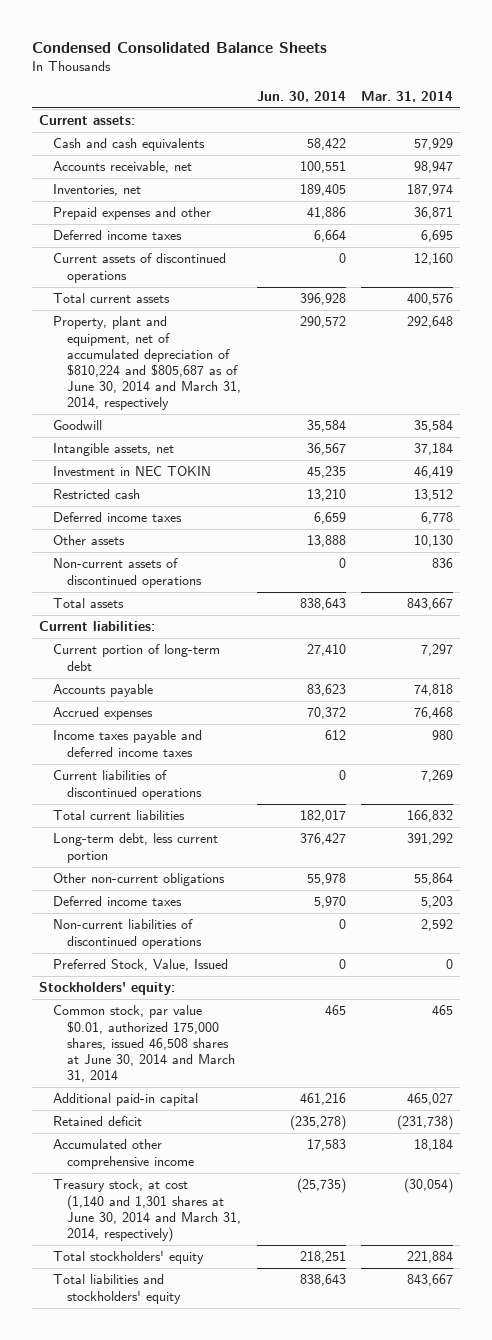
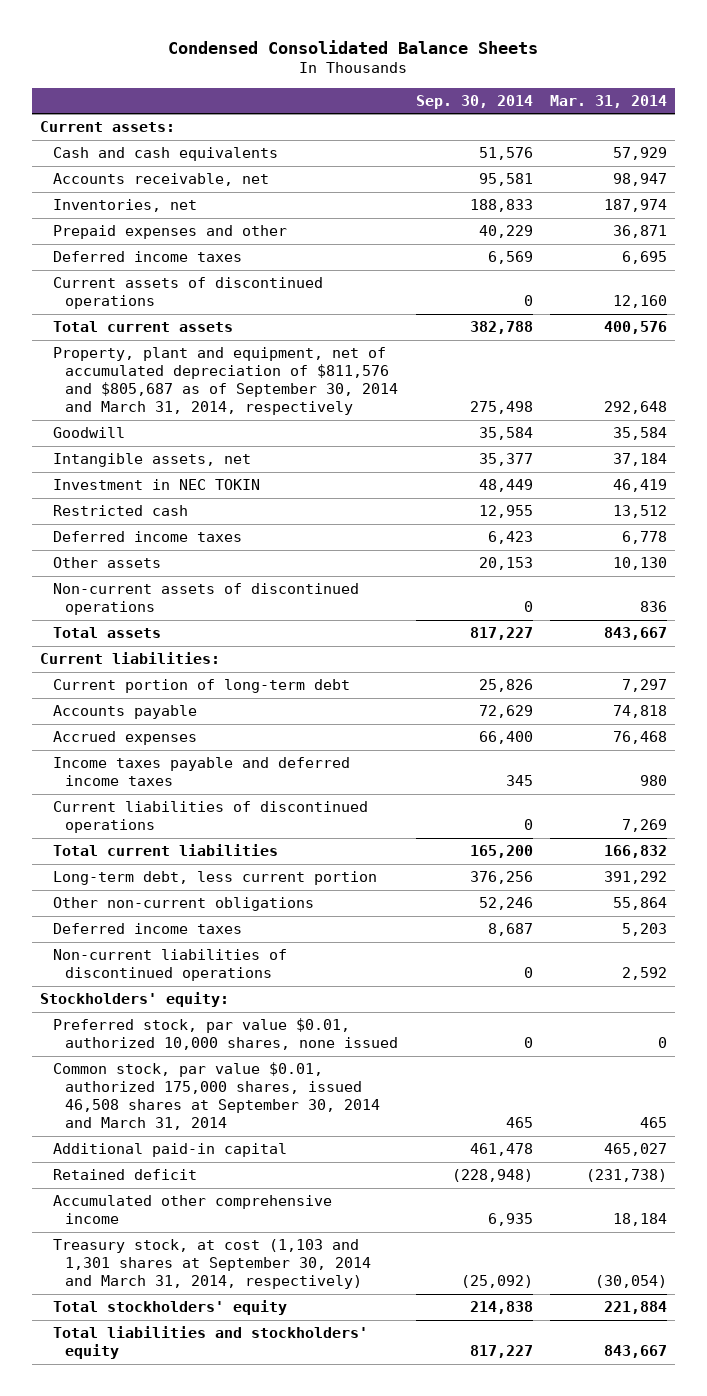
[256,90,346,102] Jun. 30, 2014 -> none
none -> [415,94,533,109] Sep. 30, 2014
[53,316,242,411] Property, plant and equipment, net of accumulated depreciation of $810,224 and $805,687 as of June 30, 2014 and March 31, 2014, respectively -> [52,347,399,416] Property, plant and equipment, net of accumulated depreciation of $811,576 and $805,687 as of September 30, 2014 and March 31, 2014, respectively
[53,959,229,972] Preferred Stock, Value, Issued -> none
none -> [52,1018,399,1051] Preferred stock, par value $0.01, authorized 10,000 shares, none issued
[53,1005,236,1083] Common stock, par value $0.01, authorized 175,000 shares, issued 46,508 shares at June 30, 2014 and March 31, 2014 -> [52,1062,381,1131] Common stock, par value $0.01, authorized 175,000 shares, issued 46,508 shares at September 30, 2014 and March 31, 2014
[53,1179,242,1242] Treasury stock, at cost (1,140 and 1,301 shares at June 30, 2014 and March 31, 2014, respectively) -> [52,1239,372,1290] Treasury stock, at cost (1,103 and 1,301 shares at September 30, 2014 and March 31, 2014, respectively)

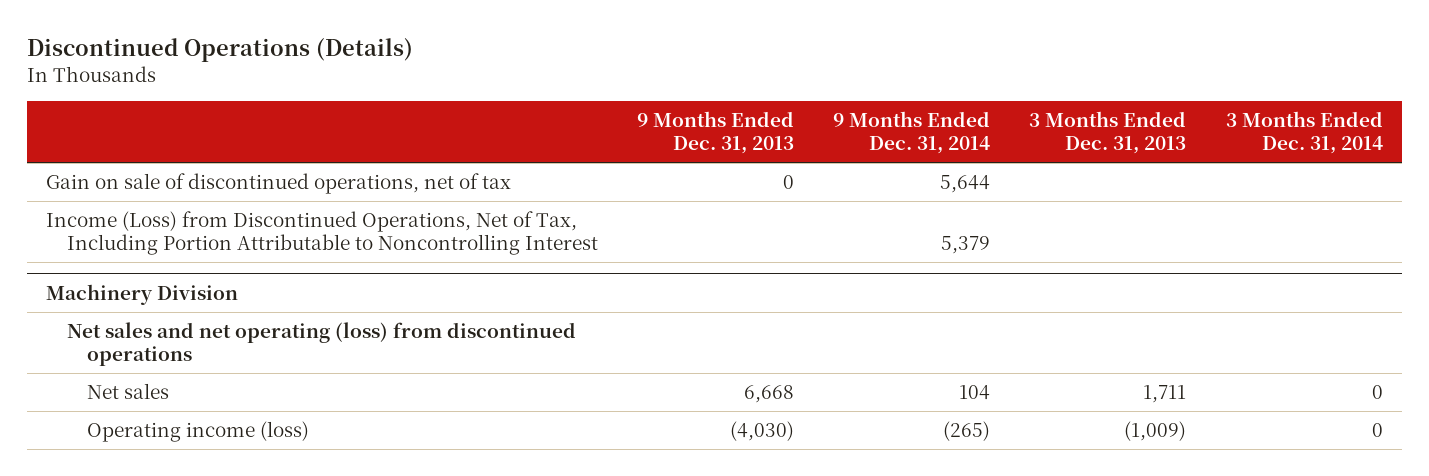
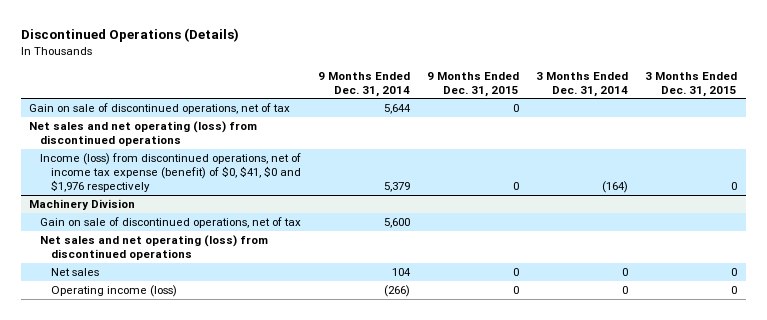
[636,111,794,155] 9 Months Ended Dec. 31, 2013 -> none
[1029,111,1187,155] 3 Months Ended Dec. 31, 2013 -> none
none -> [427,71,520,97] 9 Months Ended Dec. 31, 2015
none -> [645,71,738,97] 3 Months Ended Dec. 31, 2015
[46,211,598,256] Income (Loss) from Discontinued Operations, Net of Tax, Including Portion Attributable to Noncontrolling Interest -> none
none -> [29,121,258,147] Net sales and net operating (loss) from discontinued operations
none -> [40,153,302,192] Income (loss) from discontinued operations, net of income tax expense (benefit) of $0, $41, $0 and $1,976 respectively
none -> [40,217,302,229] Gain on sale of discontinued operations, net of tax
[943,421,991,442] (265) -> [384,285,411,298] (266)

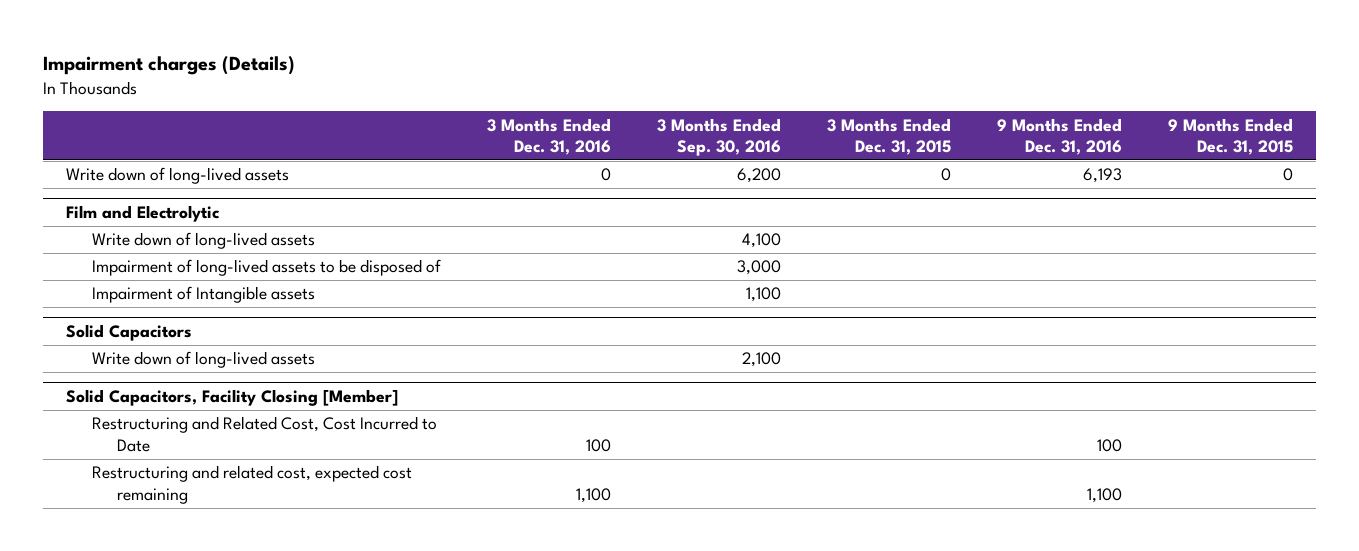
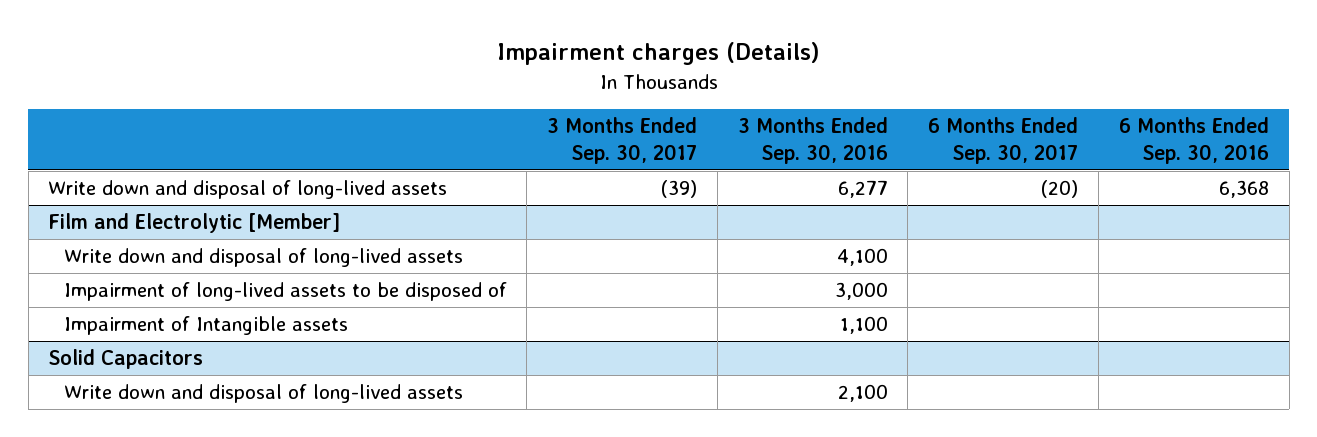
[486,117,611,155] 3 Months Ended Dec. 31, 2016 -> none
[826,117,951,155] 3 Months Ended Dec. 31, 2015 -> none
[996,117,1122,155] 9 Months Ended Dec. 31, 2016 -> none
[1167,117,1293,155] 9 Months Ended Dec. 31, 2015 -> none
none -> [547,117,698,164] 3 Months Ended Sep. 30, 2017
none -> [928,117,1079,164] 6 Months Ended Sep. 30, 2017
none -> [1118,117,1269,164] 6 Months Ended Sep. 30, 2016
[66,167,290,185] Write down of long-lived assets -> [48,179,448,199] Write down and disposal of long-lived assets
[736,168,781,184] 6,200 -> [837,179,888,198] 6,277
[66,205,221,223] Film and Electrolytic -> [48,212,341,233] Film and Electrolytic [Member]
[91,232,315,250] Write down of long-lived assets -> [63,247,463,267] Write down and disposal of long-lived assets
[66,389,399,407] Solid Capacitors, Facility Closing [Member] -> none
[91,416,437,452] Restructuring and Related Cost, Cost Incurred to Date -> none
[91,465,412,504] Restructuring and related cost, expected cost remaining -> none
[91,351,315,369] Write down of long-lived assets -> [63,383,463,403] Write down and disposal of long-lived assets

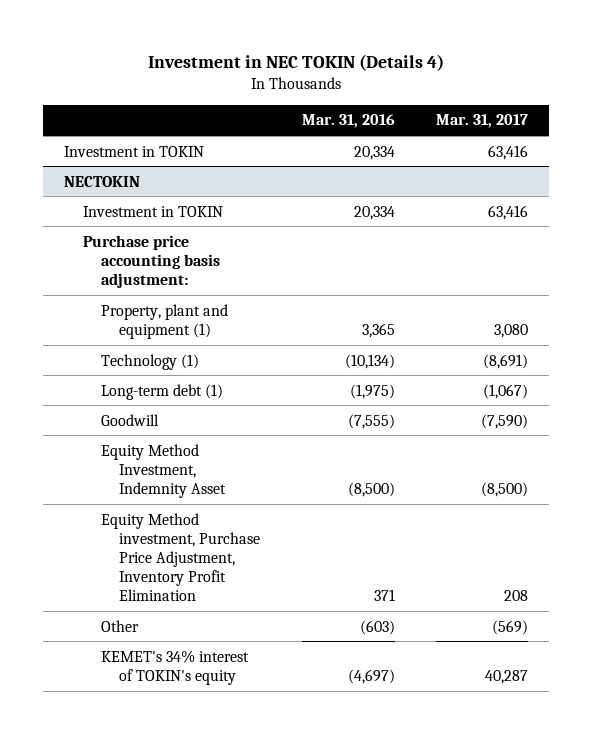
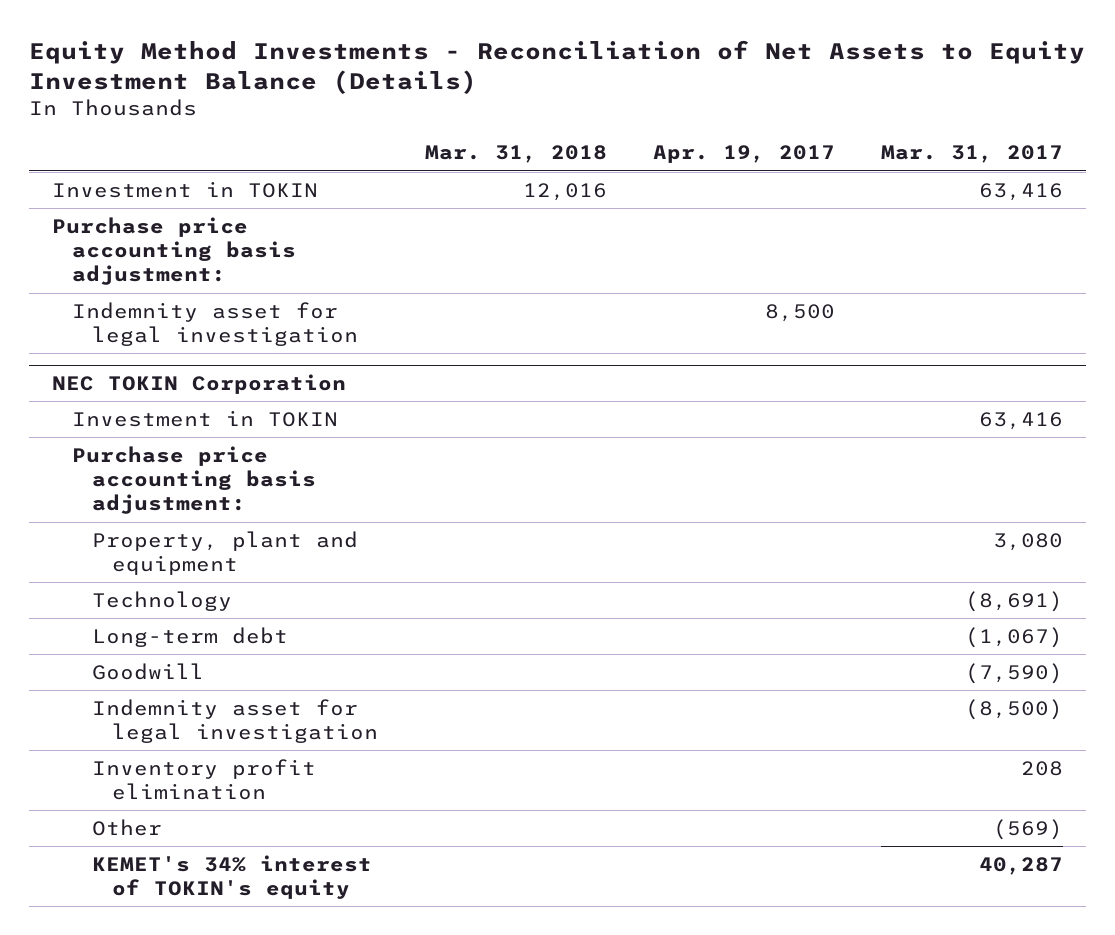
[148,53,445,71] Investment in NEC TOKIN (Details 4) -> [28,40,1085,95] Equity Method Investments - Reconciliation of Net Assets to Equity Investment Balance (Details)
[301,114,395,129] Mar. 31, 2016 -> none
none -> [424,145,607,164] Mar. 31, 2018
none -> [652,145,835,164] Apr. 19, 2017
none -> [52,216,297,286] Purchase price accounting basis adjustment:
none -> [72,301,359,347] Indemnity asset for legal investigation
[64,175,141,187] NECTOKIN -> [52,373,347,394] NEC TOKIN Corporation
[101,303,229,339] Property, plant and equipment (1) -> [92,530,359,576] Property, plant and equipment
[101,353,200,370] Technology (1) -> [92,590,233,611] Technology
[101,383,224,400] Long-term debt (1) -> [92,626,289,647] Long-term debt
[101,443,227,498] Equity Method Investment, Indemnity Asset -> [92,698,379,744] Indemnity asset for legal investigation
[101,512,261,601] Equity Method investment, Purchase Price Adjustment, Inventory Profit Elimination -> [92,758,317,801] Inventory profit elimination

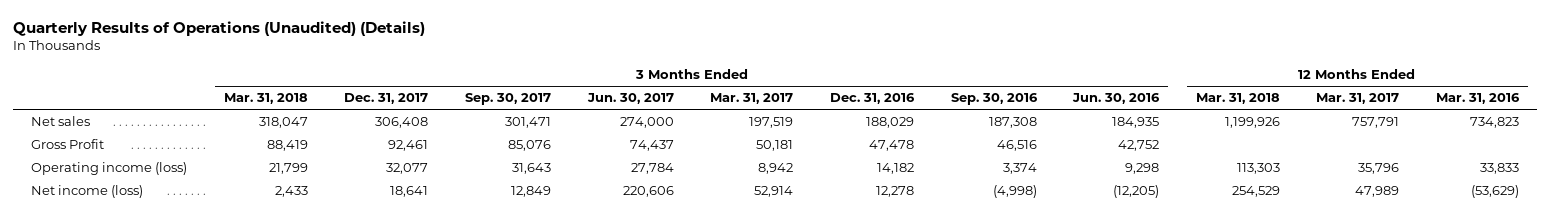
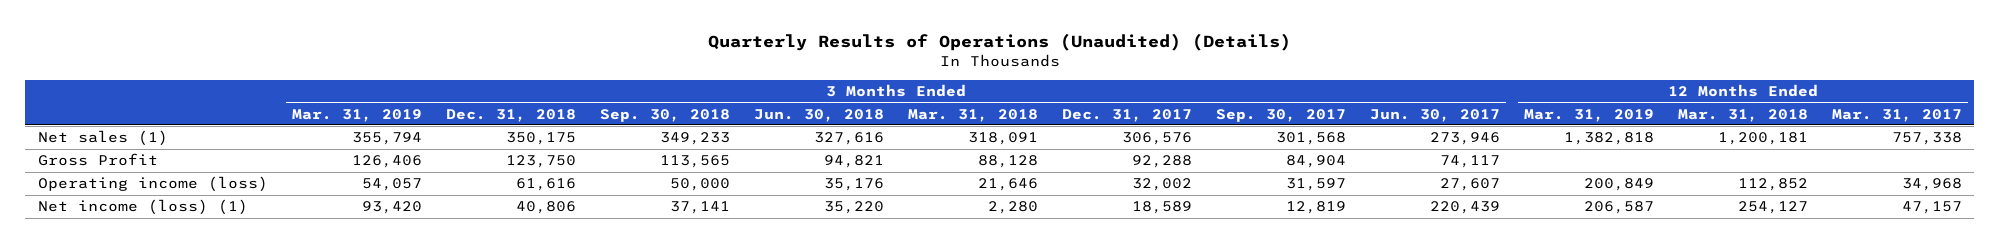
[710,93,794,105] Mar. 31, 2017 -> none
[829,93,915,105] Dec. 31, 2016 -> none
[950,93,1038,106] Sep. 30, 2016 -> none
[1072,93,1161,105] Jun. 30, 2016 -> none
[1436,93,1521,105] Mar. 31, 2016 -> none
none -> [291,108,422,122] Mar. 31, 2019
none -> [445,108,576,122] Dec. 31, 2018
none -> [599,108,730,122] Sep. 30, 2018
none -> [753,108,884,122] Jun. 30, 2018
none -> [1524,108,1655,122] Mar. 31, 2019
[31,116,91,127] Net sales -> [37,130,168,147] Net sales (1)
[258,117,308,129] 318,047 -> [967,132,1038,146] 318,091
[375,117,429,129] 306,408 -> [1121,132,1192,146] 306,576
[505,117,552,129] 301,471 -> [1276,132,1347,146] 301,568
[619,117,674,129] 274,000 -> [1430,132,1501,146] 273,946
[1224,117,1280,129] 1,199,926 -> [1718,132,1809,146] 1,200,181
[1352,117,1400,129] 757,791 -> [1892,132,1963,146] 757,338
[266,140,308,152] 88,419 -> [977,155,1038,169] 88,128
[388,140,429,152] 92,461 -> [1131,155,1192,169] 92,288
[508,140,552,152] 85,076 -> [1286,155,1347,169] 84,904
[629,140,674,152] 74,437 -> [1440,155,1501,169] 74,117
[268,163,308,175] 21,799 -> [977,178,1038,192] 21,646
[386,163,429,175] 32,077 -> [1131,178,1192,192] 32,002
[512,163,552,175] 31,643 -> [1286,178,1347,192] 31,597
[630,163,674,175] 27,784 -> [1440,178,1501,192] 27,607
[1236,163,1280,175] 113,303 -> [1738,178,1809,192] 112,852
[1358,163,1400,175] 35,796 -> [1902,178,1963,192] 34,968
[31,185,144,199] Net income (loss) -> [37,199,248,216] Net income (loss) (1)
[274,186,308,198] 2,433 -> [987,201,1038,215] 2,280
[390,186,429,198] 18,641 -> [1131,201,1192,215] 18,589
[511,186,552,198] 12,849 -> [1286,201,1347,215] 12,819
[622,186,674,198] 220,606 -> [1430,201,1501,215] 220,439
[1231,186,1280,198] 254,529 -> [1738,201,1809,215] 254,127
[1355,186,1400,198] 47,989 -> [1902,201,1963,215] 47,157

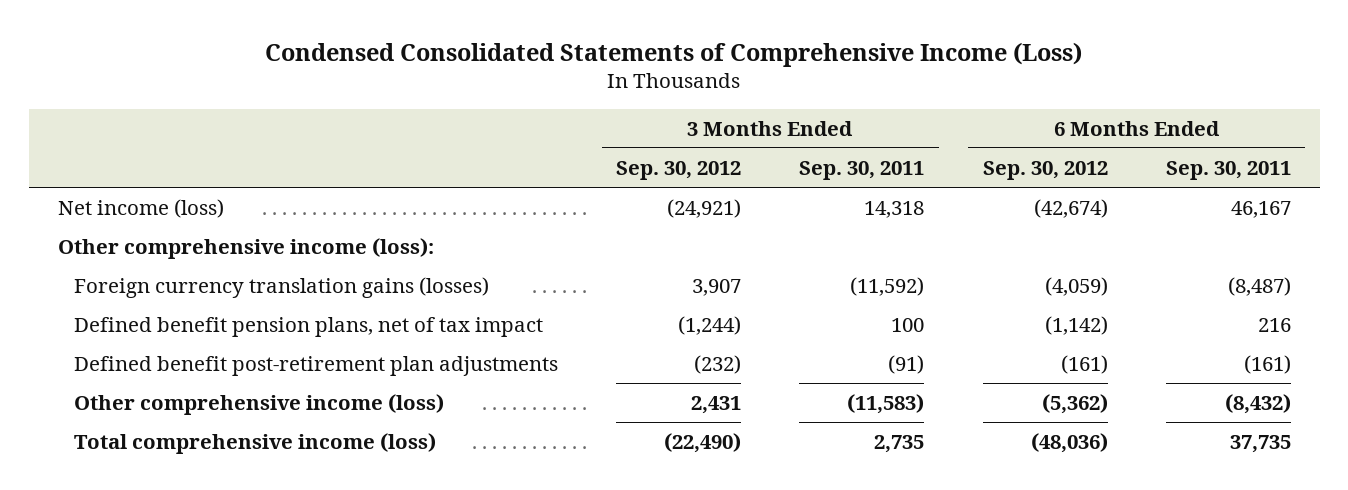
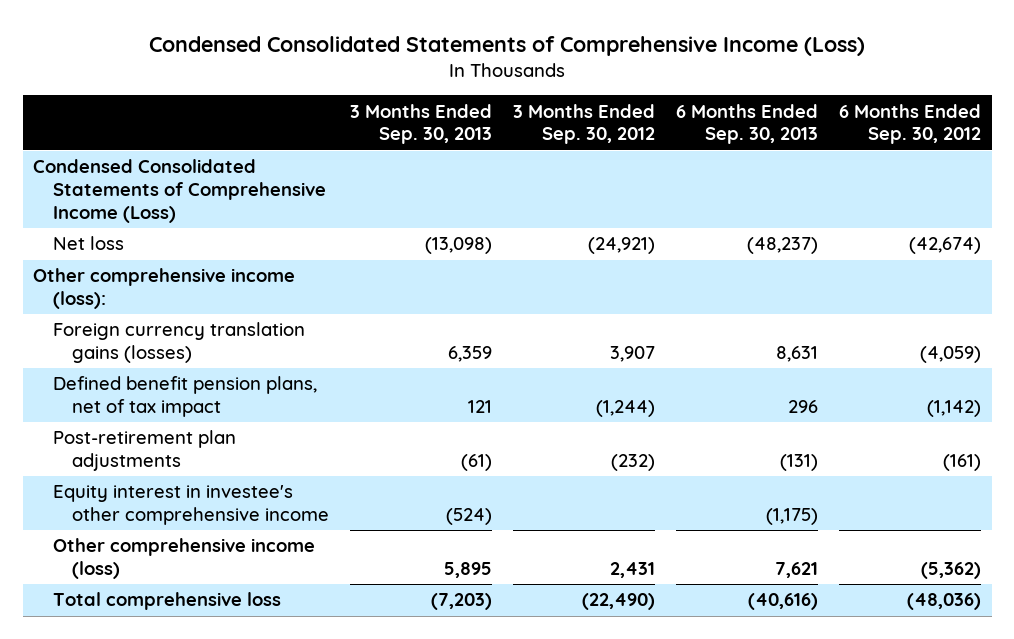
[799,160,925,180] Sep. 30, 2011 -> none
[1165,160,1291,180] Sep. 30, 2011 -> none
none -> [350,103,493,145] 3 Months Ended Sep. 30, 2013
none -> [676,103,819,145] 6 Months Ended Sep. 30, 2013
none -> [33,159,326,224] Condensed Consolidated Statements of Comprehensive Income (Loss)
[57,198,224,218] Net income (loss) -> [52,236,124,251] Net loss
[74,355,559,376] Defined benefit post-retirement plan adjustments -> [52,430,236,472] Post-retirement plan adjustments
none -> [52,485,330,526] Equity interest in investee's other comprehensive income
[74,432,437,454] Total comprehensive income (loss) -> [52,592,281,611] Total comprehensive loss

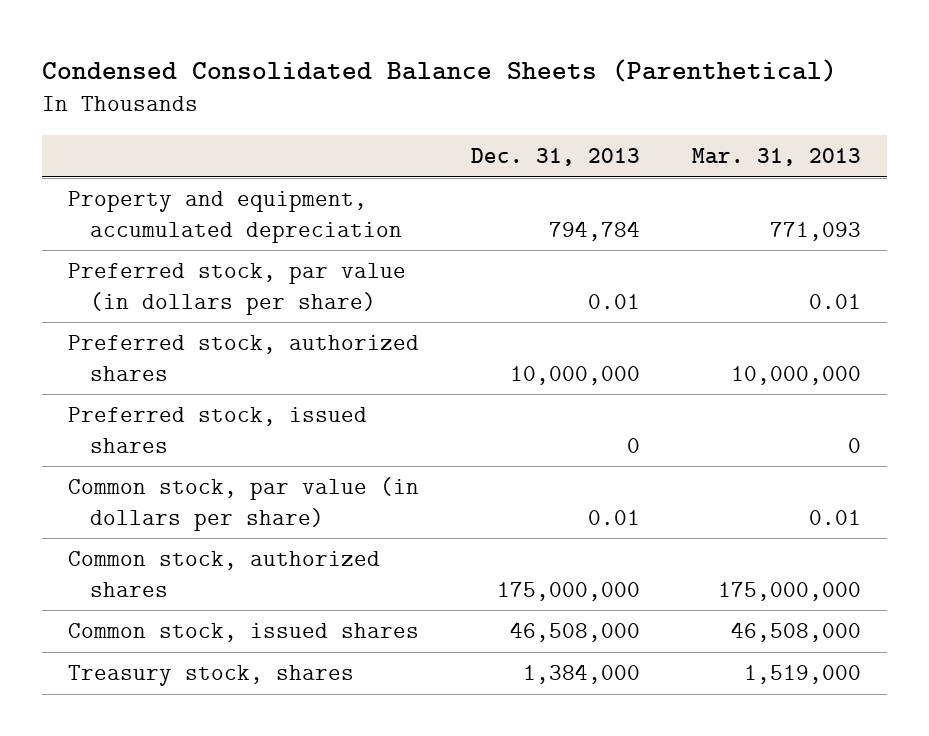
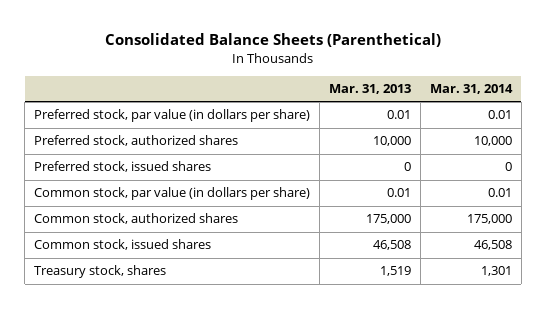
[41,58,837,82] Condensed Consolidated Balance Sheets (Parenthetical) -> [105,33,442,48] Consolidated Balance Sheets (Parenthetical)
[470,148,640,167] Dec. 31, 2013 -> none
none -> [429,84,513,95] Mar. 31, 2014
[67,191,403,243] Property and equipment, accumulated depreciation -> none
[730,365,861,385] 10,000,000 -> [373,136,412,147] 10,000
[717,581,861,601] 175,000,000 -> [366,214,412,225] 175,000
[730,622,861,643] 46,508,000 -> [373,240,412,251] 46,508
[743,665,861,685] 1,519,000 -> [380,266,412,277] 1,519

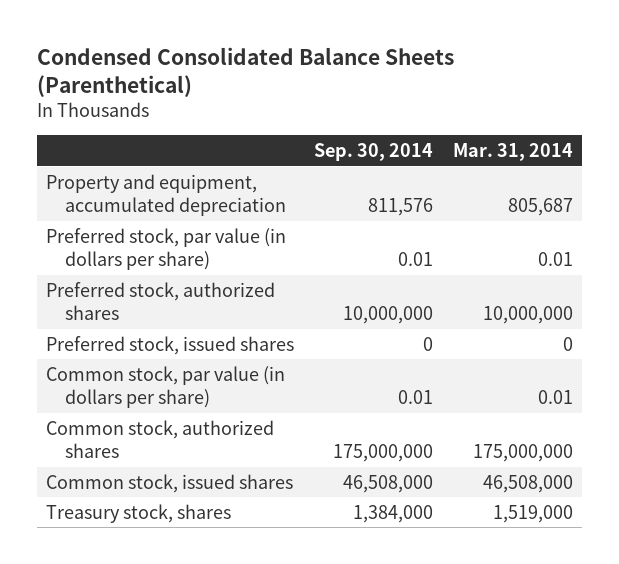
[105,33,442,48] Consolidated Balance Sheets (Parenthetical) -> [36,46,454,97] Condensed Consolidated Balance Sheets (Parenthetical)
[329,84,412,95] Mar. 31, 2013 -> none
none -> [313,143,433,162] Sep. 30, 2014
none -> [46,173,286,217] Property and equipment, accumulated depreciation
[473,136,512,147] 10,000 -> [482,306,573,325] 10,000,000
[466,214,512,225] 175,000 -> [472,444,573,463] 175,000,000
[473,240,512,251] 46,508 -> [482,474,573,493] 46,508,000
[480,266,512,277] 1,301 -> [492,504,573,523] 1,519,000

